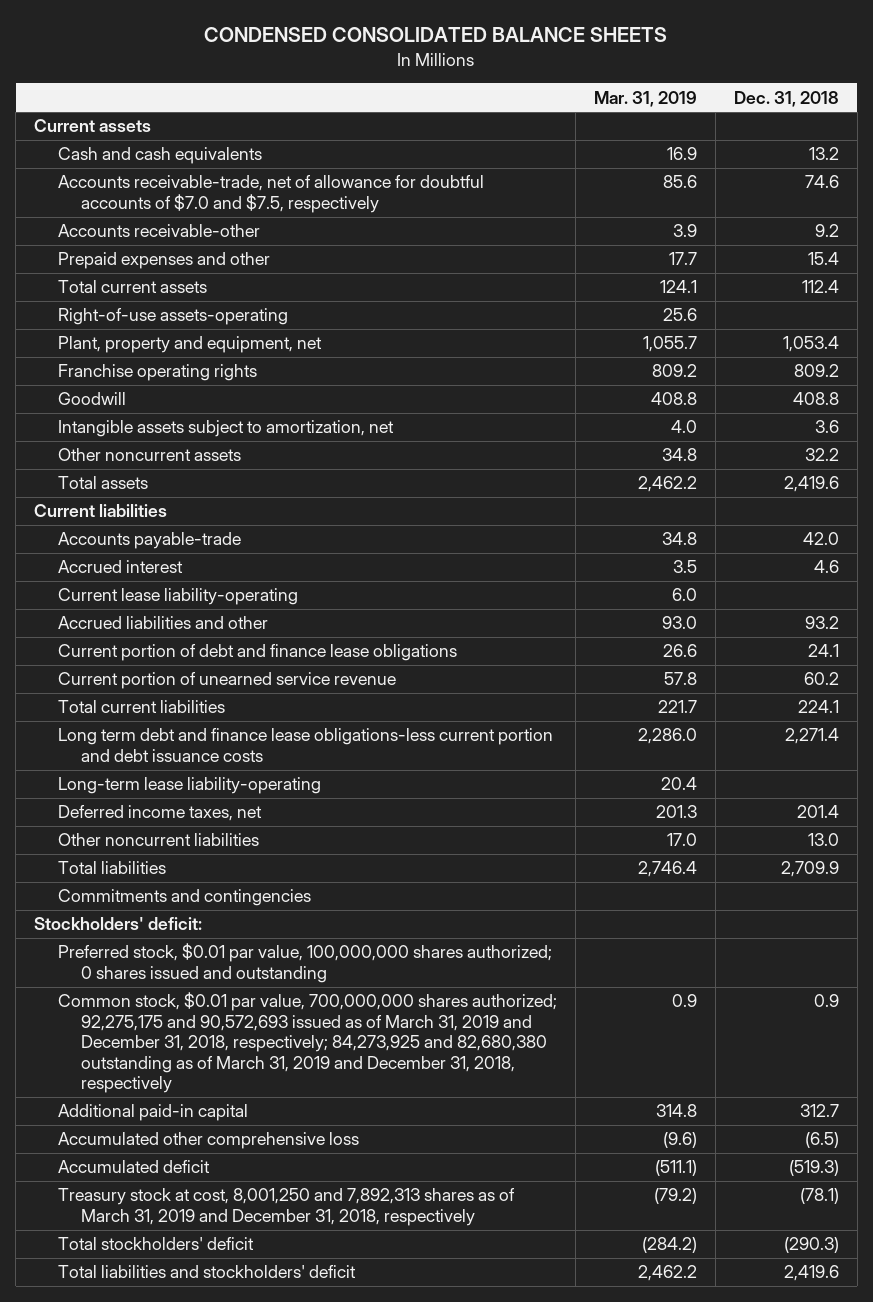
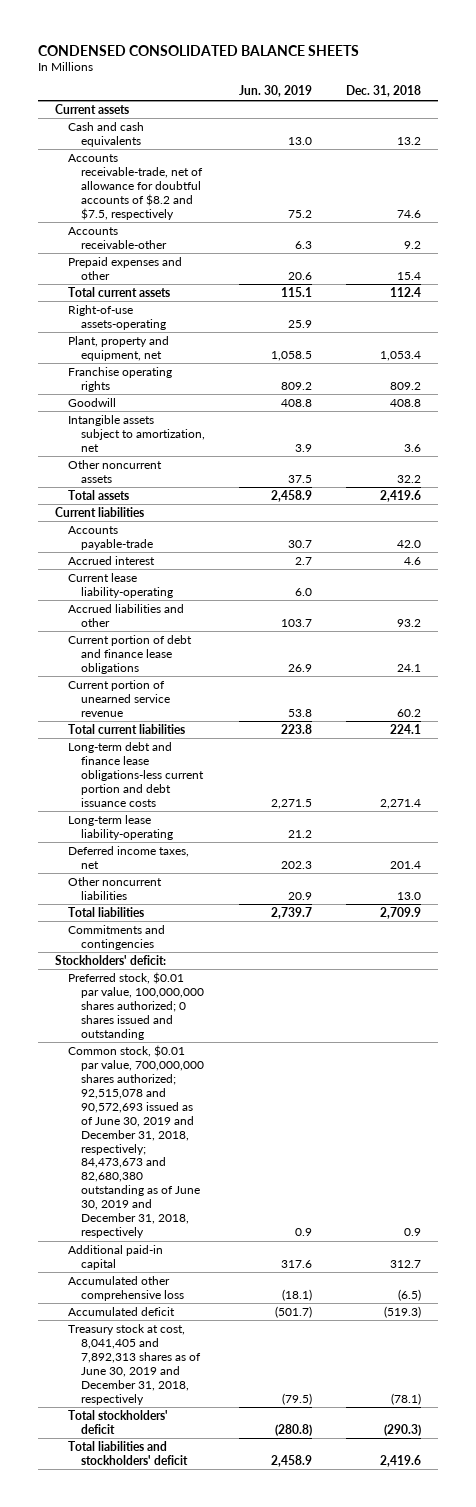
[593,90,697,107] Mar. 31, 2019 -> none
none -> [239,85,313,98] Jun. 30, 2019
[57,175,484,213] Accounts receivable-trade, net of allowance for doubtful accounts of $7.0 and $7.5, respectively -> [68,153,204,220] Accounts receivable-trade, net of allowance for doubtful accounts of $8.2 and $7.5, respectively
[57,728,553,762] Long term debt and finance lease obligations-less current portion and debt issuance costs -> [68,741,205,807] Long-term debt and finance lease obligations-less current portion and debt issuance costs
[57,992,557,1093] Common stock, $0.01 par value, 700,000,000 shares authorized; 92,275,175 and 90,572,693 issued as of March 31, 2019 and December 31, 2018, respectively; 84,273,925 and 82,680,380 outstanding as of March 31, 2019 and December 31, 2018, respectively -> [68,1044,205,1239] Common stock, $0.01 par value, 700,000,000 shares authorized; 92,515,078 and 90,572,693 issued as of June 30, 2019 and December 31, 2018, respectively; 84,473,673 and 82,680,380 outstanding as of June 30, 2019 and December 31, 2018, respectively
[57,1188,515,1226] Treasury stock at cost, 8,001,250 and 7,892,313 shares as of March 31, 2019 and December 31, 2018, respectively -> [68,1323,202,1405] Treasury stock at cost, 8,041,405 and 7,892,313 shares as of June 30, 2019 and December 31, 2018, respectively

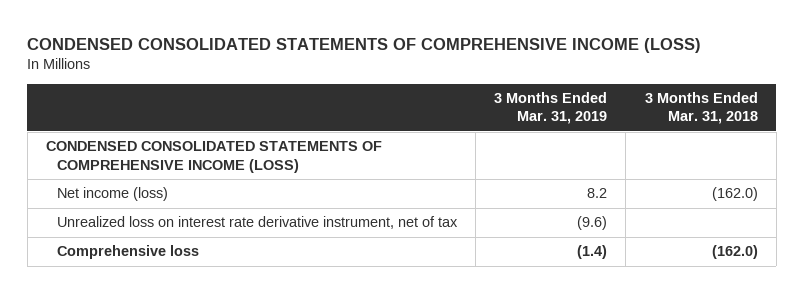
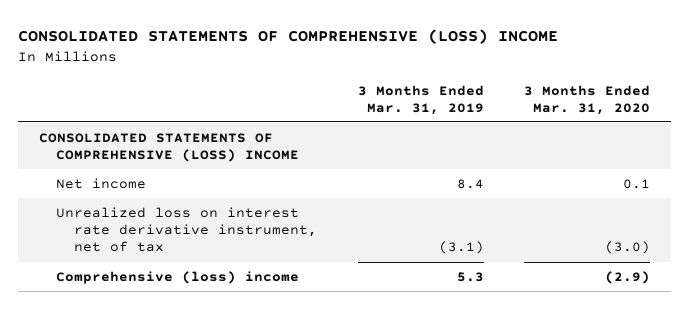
[27,37,702,53] CONDENSED CONSOLIDATED STATEMENTS OF COMPREHENSIVE INCOME (LOSS) -> [18,29,559,45] CONSOLIDATED STATEMENTS OF COMPREHENSIVE (LOSS) INCOME
[644,92,758,125] 3 Months Ended Mar. 31, 2018 -> none
none -> [524,84,651,115] 3 Months Ended Mar. 31, 2020
[45,141,382,173] CONDENSED CONSOLIDATED STATEMENTS OF COMPREHENSIVE INCOME (LOSS) -> [38,132,300,163] CONSOLIDATED STATEMENTS OF COMPREHENSIVE (LOSS) INCOME
[56,187,168,202] Net income (loss) -> [56,177,147,189] Net income
[587,188,608,199] 8.2 -> [456,178,484,189] 8.4
[577,216,608,231] (9.6) -> [438,241,484,255] (3.1)
[56,245,199,260] Comprehensive loss -> [56,270,300,284] Comprehensive (loss) income
[577,245,608,260] (1.4) -> [456,271,484,282] 5.3

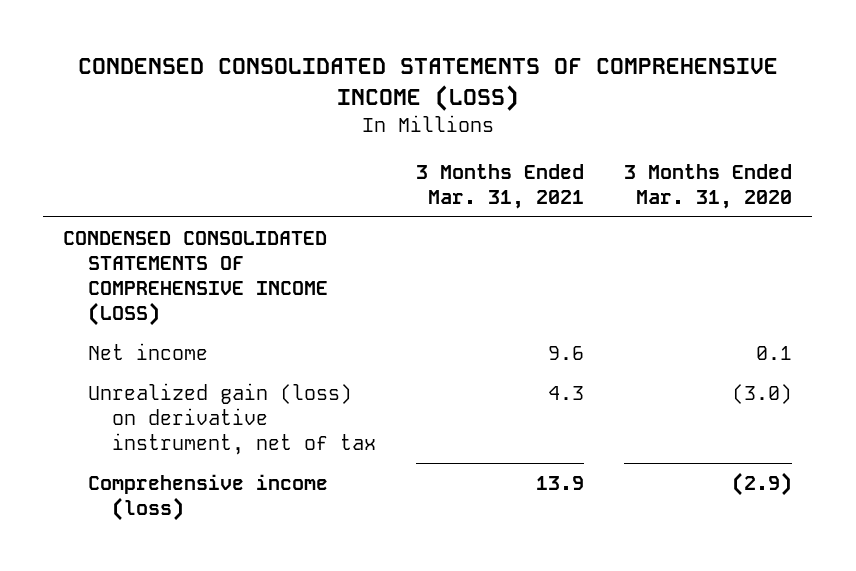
[18,29,559,45] CONSOLIDATED STATEMENTS OF COMPREHENSIVE (LOSS) INCOME -> [77,58,778,112] CONDENSED CONSOLIDATED STATEMENTS OF COMPREHENSIVE INCOME (LOSS)
[357,84,484,115] 3 Months Ended Mar. 31, 2019 -> none
none -> [416,163,585,209] 3 Months Ended Mar. 31, 2021
[38,132,300,163] CONSOLIDATED STATEMENTS OF COMPREHENSIVE (LOSS) INCOME -> [63,231,328,327] CONDENSED CONSOLIDATED STATEMENTS OF COMPREHENSIVE INCOME (LOSS)
[56,206,318,253] Unrealized loss on interest rate derivative instrument, net of tax -> [87,383,377,456] Unrealized gain (loss) on derivative instrument, net of tax
[56,270,300,284] Comprehensive (loss) income -> [87,474,328,522] Comprehensive income (loss)

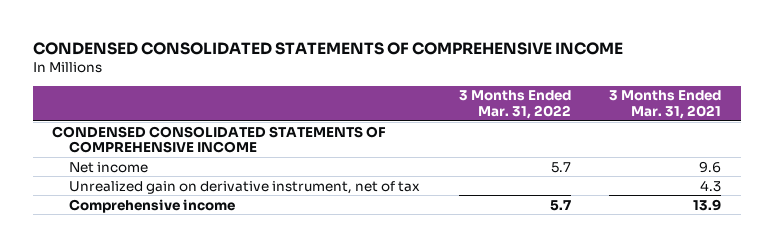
[77,58,778,112] CONDENSED CONSOLIDATED STATEMENTS OF COMPREHENSIVE INCOME (LOSS) -> [33,42,624,56] CONDENSED CONSOLIDATED STATEMENTS OF COMPREHENSIVE INCOME
[624,163,793,209] 3 Months Ended Mar. 31, 2020 -> none
none -> [458,90,571,120] 3 Months Ended Mar. 31, 2022
[63,231,328,327] CONDENSED CONSOLIDATED STATEMENTS OF COMPREHENSIVE INCOME (LOSS) -> [52,125,387,154] CONDENSED CONSOLIDATED STATEMENTS OF COMPREHENSIVE INCOME
[87,383,377,456] Unrealized gain (loss) on derivative instrument, net of tax -> [69,180,421,194] Unrealized gain on derivative instrument, net of tax
[87,474,328,522] Comprehensive income (loss) -> [69,198,236,213] Comprehensive income

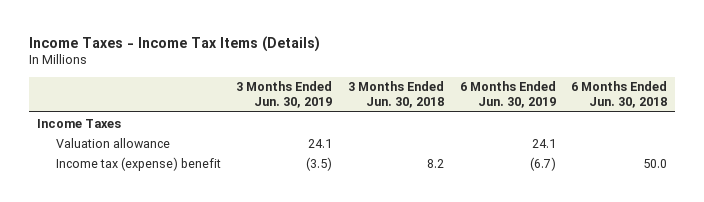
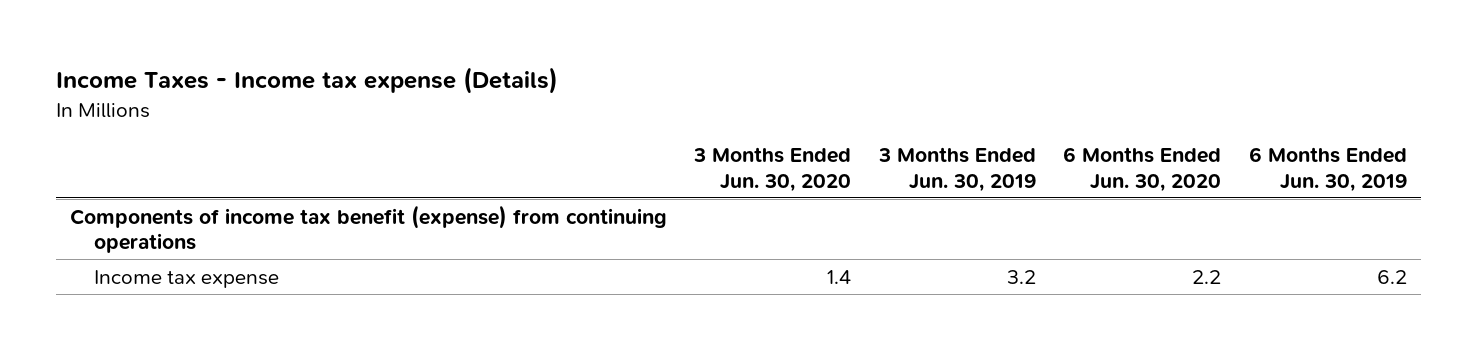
[28,35,320,52] Income Taxes - Income Tax Items (Details) -> [55,67,558,95] Income Taxes - Income tax expense (Details)
[348,81,445,108] 3 Months Ended Jun. 30, 2018 -> none
[571,81,668,108] 6 Months Ended Jun. 30, 2018 -> none
none -> [693,147,852,192] 3 Months Ended Jun. 30, 2020
none -> [1063,147,1222,192] 6 Months Ended Jun. 30, 2020
[36,118,121,128] Income Taxes -> none
[55,137,170,148] Valuation allowance -> none
none -> [69,204,667,253] Components of income tax benefit (expense) from continuing operations
[55,156,221,171] Income tax (expense) benefit -> [94,269,280,288] Income tax expense
[306,156,333,171] (3.5) -> [1006,269,1036,284] 3.2
[529,156,556,171] (6.7) -> [1376,269,1407,284] 6.2

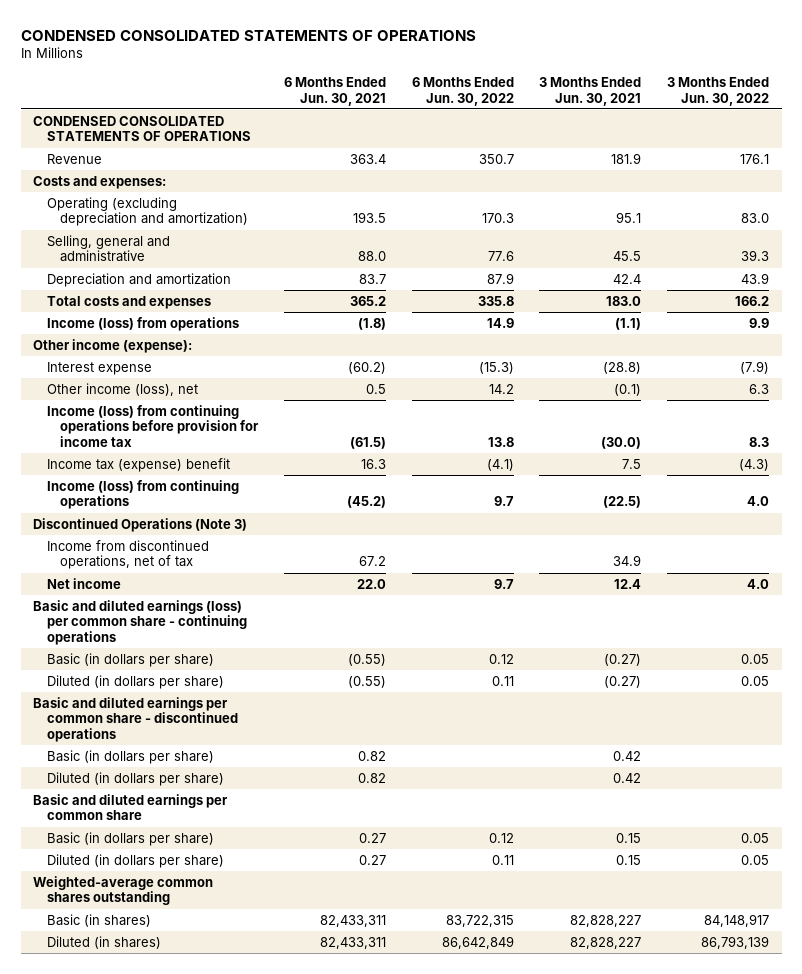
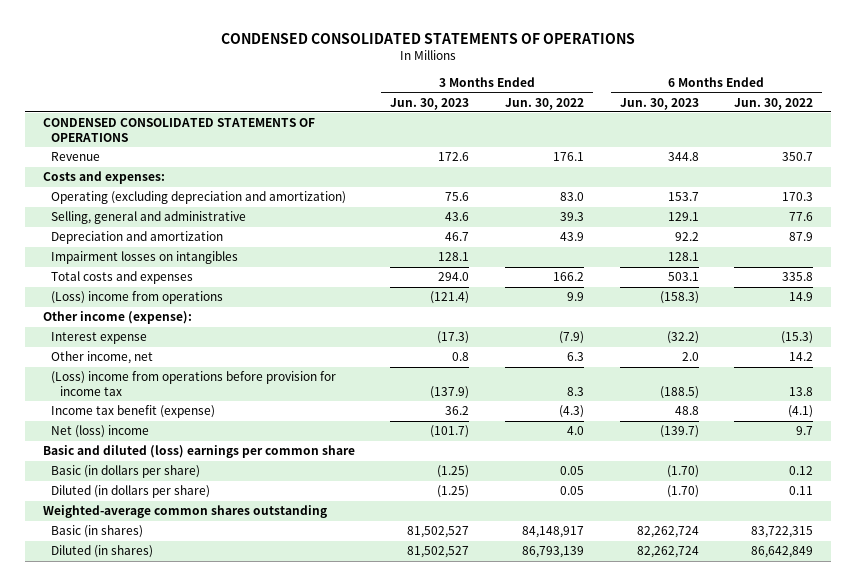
[283,77,386,106] 6 Months Ended Jun. 30, 2021 -> none
[539,77,642,106] 3 Months Ended Jun. 30, 2021 -> none
none -> [390,97,470,110] Jun. 30, 2023
none -> [619,97,699,110] Jun. 30, 2023
none -> [51,251,239,265] Impairment losses on intangibles
[46,316,239,331] Income (loss) from operations -> [51,291,224,305] (Loss) income from operations
[46,479,239,510] Income (loss) from continuing operations -> none
[33,517,248,532] Discontinued Operations (Note 3) -> none
[46,539,209,570] Income from discontinued operations, net of tax -> none
[33,599,247,646] Basic and diluted earnings (loss) per common share - continuing operations -> none
[46,652,214,667] Basic (in dollars per share) -> none
[46,674,224,689] Diluted (in dollars per share) -> none
[33,696,238,743] Basic and diluted earnings per common share - discontinued operations -> none
[46,749,214,764] Basic (in dollars per share) -> none
[46,771,224,786] Diluted (in dollars per share) -> none
[46,382,198,396] Other income (loss), net -> [51,351,154,365] Other income, net
[46,404,260,448] Income (loss) from continuing operations before provision for income tax -> [51,371,337,396] (Loss) income from operations before provision for income tax
[46,457,230,472] Income tax (expense) benefit -> [51,405,216,419] Income tax benefit (expense)
[46,577,121,589] Net income -> [51,425,150,439] Net (loss) income
[33,793,229,821] Basic and diluted earnings per common share -> [42,445,355,459] Basic and diluted (loss) earnings per common share

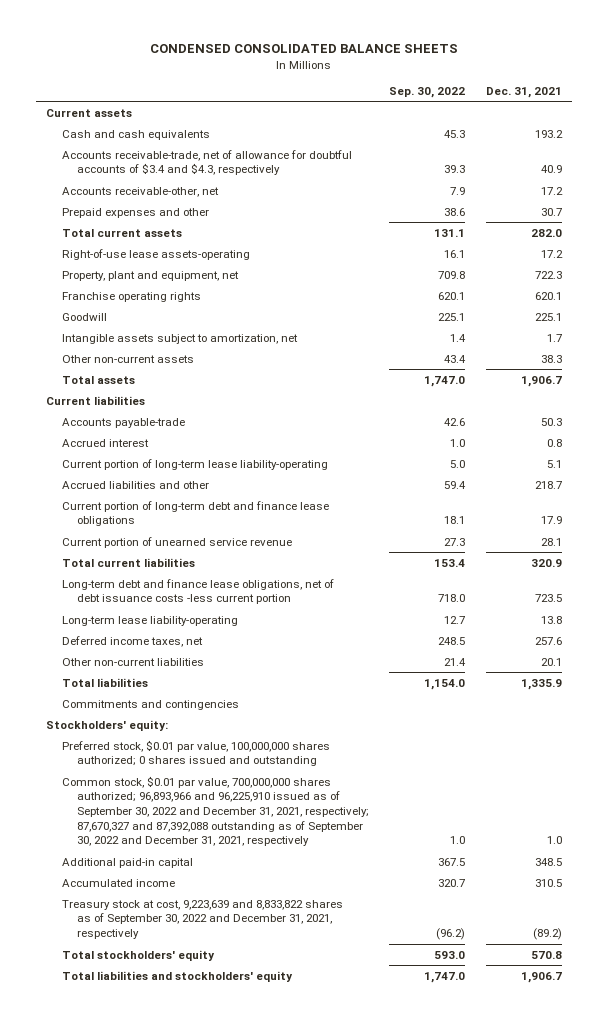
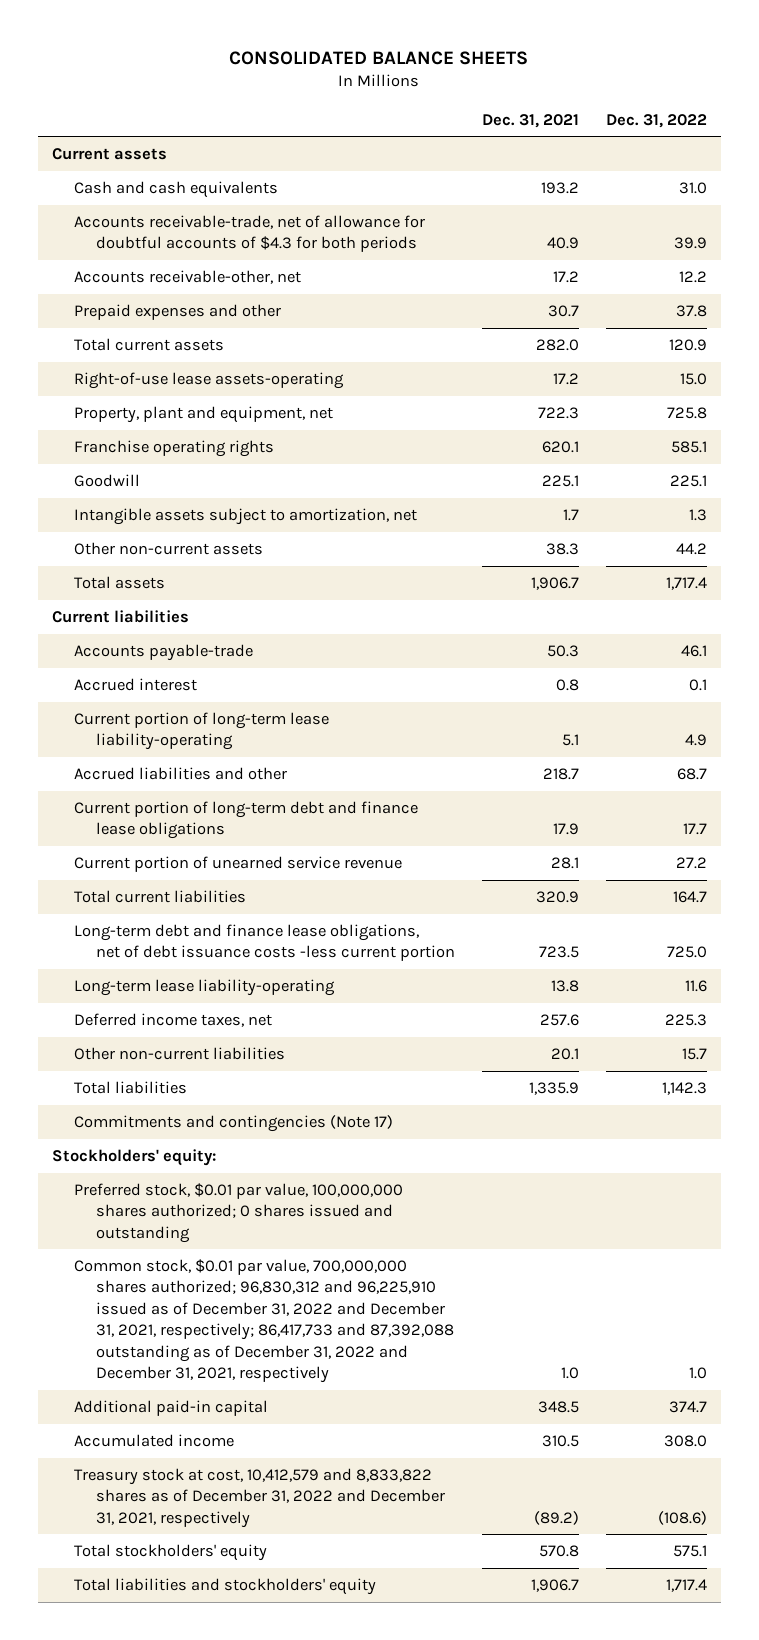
[149,44,458,54] CONDENSED CONSOLIDATED BALANCE SHEETS -> [229,51,529,66] CONSOLIDATED BALANCE SHEETS
[389,86,466,98] Sep. 30, 2022 -> none
none -> [606,113,708,128] Dec. 31, 2022
[61,149,352,176] Accounts receivable-trade, net of allowance for doubtful accounts of $3.4 and $4.3, respectively -> [73,214,425,253] Accounts receivable-trade, net of allowance for doubtful accounts of $4.3 for both periods
[61,699,239,710] Commitments and contingencies -> [73,1114,393,1132] Commitments and contingencies (Note 17)
[61,775,369,847] Common stock, $0.01 par value, 700,000,000 shares authorized; 96,893,966 and 96,225,910 issued as of September 30, 2022 and December 31, 2021, respectively; 87,670,327 and 87,392,088 outstanding as of September 30, 2022 and December 31, 2021, respectively -> [73,1258,455,1383] Common stock, $0.01 par value, 700,000,000 shares authorized; 96,830,312 and 96,225,910 issued as of December 31, 2022 and December 31, 2021, respectively; 86,417,733 and 87,392,088 outstanding as of December 31, 2022 and December 31, 2021, respectively
[61,899,343,939] Treasury stock at cost, 9,223,639 and 8,833,822 shares as of September 30, 2022 and December 31, 2021, respectively -> [73,1467,446,1528] Treasury stock at cost, 10,412,579 and 8,833,822 shares as of December 31, 2022 and December 31, 2021, respectively

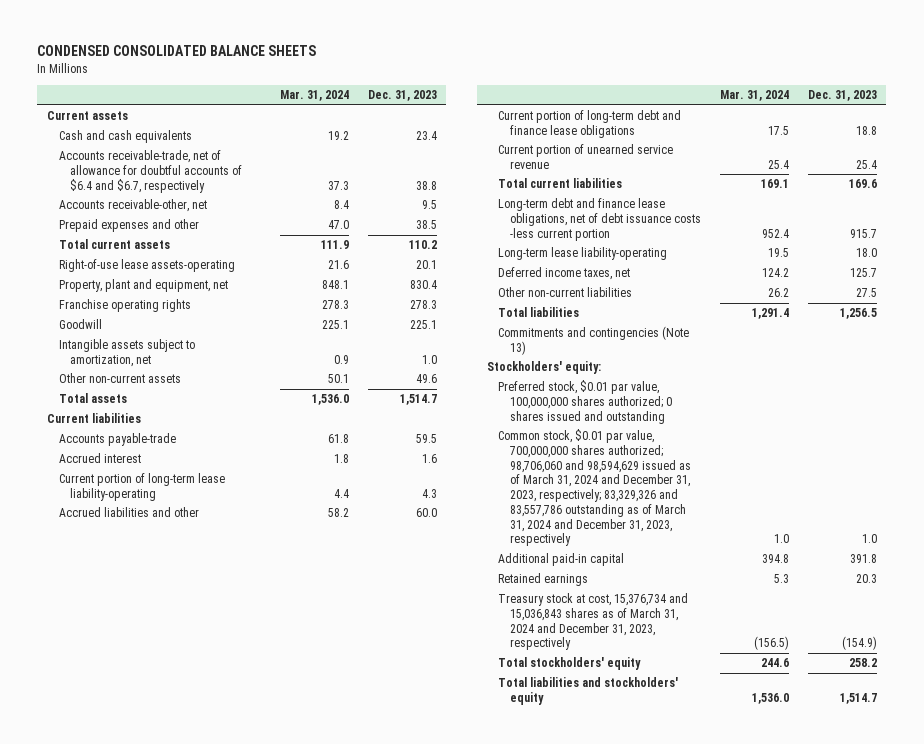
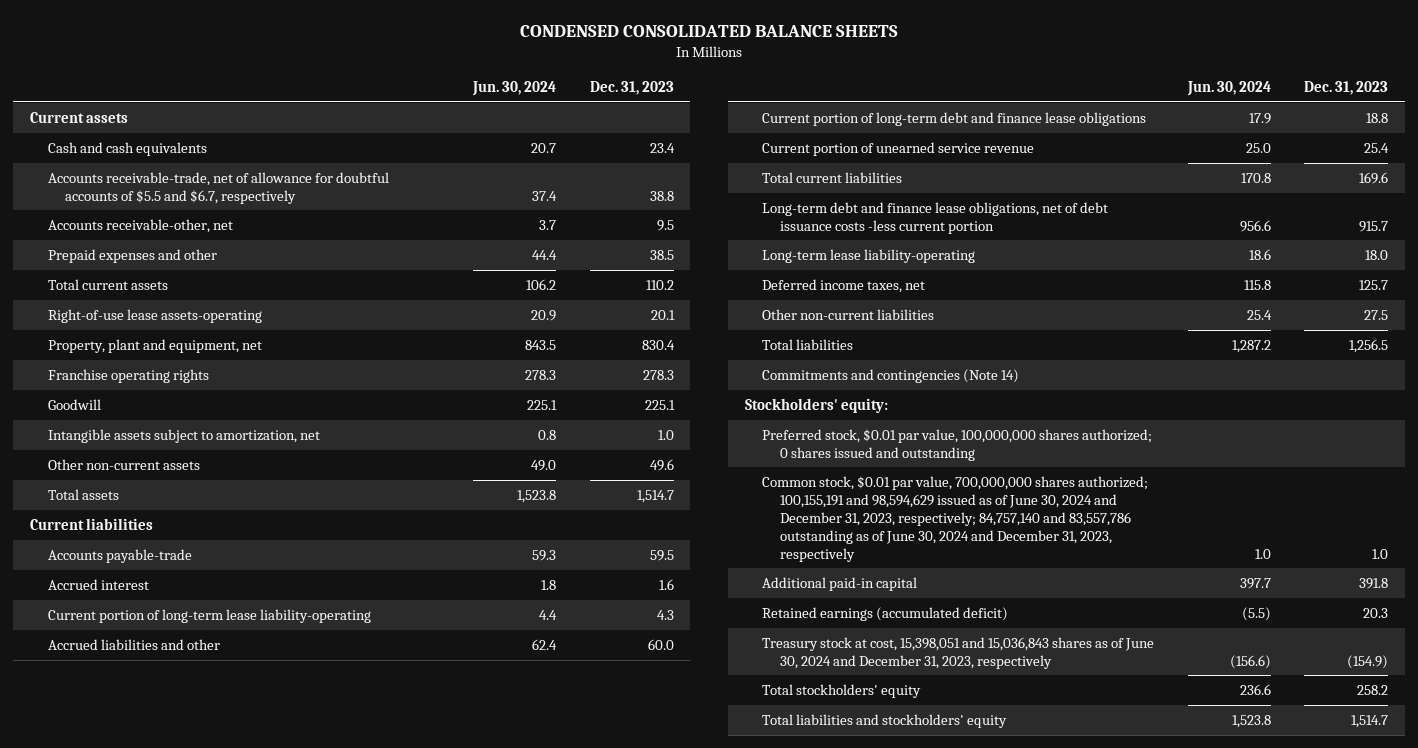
[280,90,350,102] Mar. 31, 2024 -> none
none -> [472,81,557,97] Jun. 30, 2024
[58,150,243,193] Accounts receivable-trade, net of allowance for doubtful accounts of $6.4 and $6.7, respectively -> [47,171,389,204] Accounts receivable-trade, net of allowance for doubtful accounts of $5.5 and $6.7, respectively
[498,326,690,355] Commitments and contingencies (Note 13) -> [762,368,1020,383] Commitments and contingencies (Note 14)
[498,429,692,547] Common stock, $0.01 par value, 700,000,000 shares authorized; 98,706,060 and 98,594,629 issued as of March 31, 2024 and December 31, 2023, respectively; 83,329,326 and 83,557,786 outstanding as of March 31, 2024 and December 31, 2023, respectively -> [762,475,1149,562] Common stock, $0.01 par value, 700,000,000 shares authorized; 100,155,191 and 98,594,629 issued as of June 30, 2024 and December 31, 2023, respectively; 84,757,140 and 83,557,786 outstanding as of June 30, 2024 and December 31, 2023, respectively
[498,573,589,587] Retained earnings -> [762,606,1009,621] Retained earnings (accumulated deficit)
[498,593,689,651] Treasury stock at cost, 15,376,734 and 15,036,843 shares as of March 31, 2024 and December 31, 2023, respectively -> [762,636,1155,669] Treasury stock at cost, 15,398,051 and 15,036,843 shares as of June 30, 2024 and December 31, 2023, respectively

